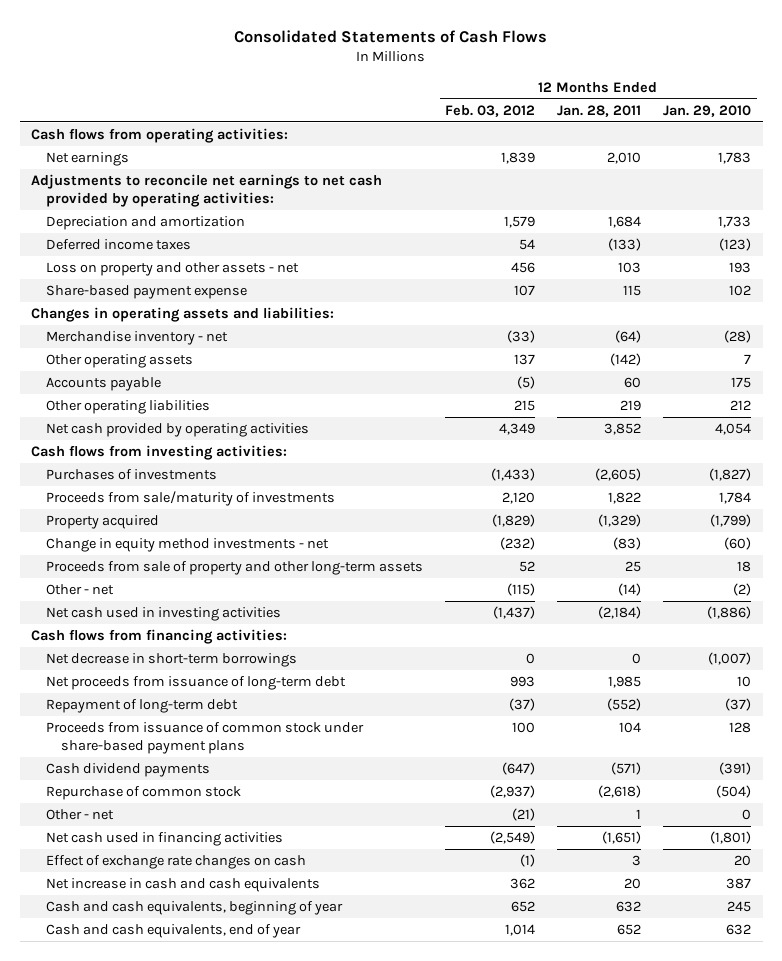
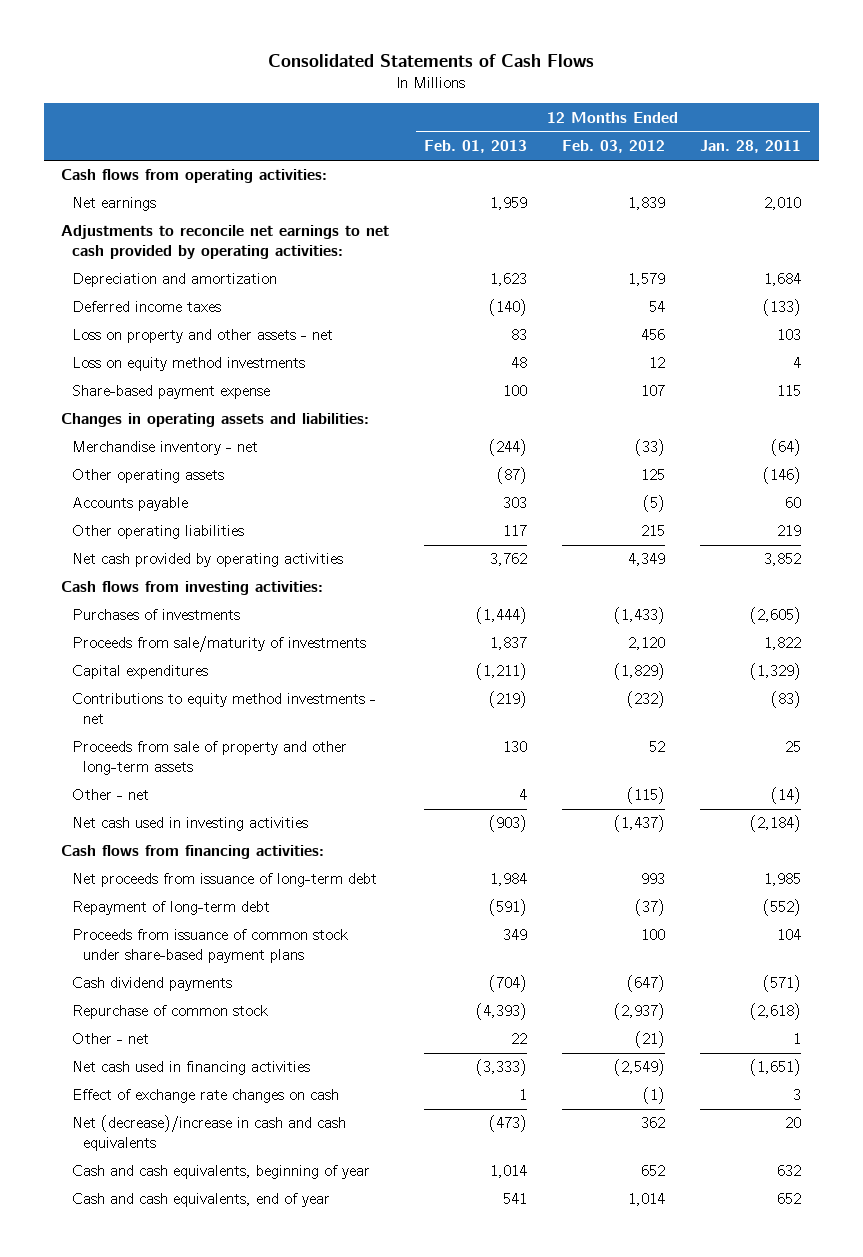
[663,104,752,117] Jan. 29, 2010 -> none
none -> [424,140,528,154] Feb. 01, 2013
none -> [72,357,306,372] Loss on equity method investments
[514,354,536,366] 137 -> [641,469,666,481] 125
[610,353,642,367] (142) -> [763,467,802,485] (146)
[45,515,159,530] Property acquired -> [72,665,209,680] Capital expenditures
[45,538,329,553] Change in equity method investments - net -> [72,693,377,724] Contributions to equity method investments - net
[45,653,297,668] Net decrease in short-term borrowings -> none
[45,878,320,893] Net increase in cash and cash equivalents -> [72,1115,347,1151] Net (decrease)/increase in cash and cash equivalents

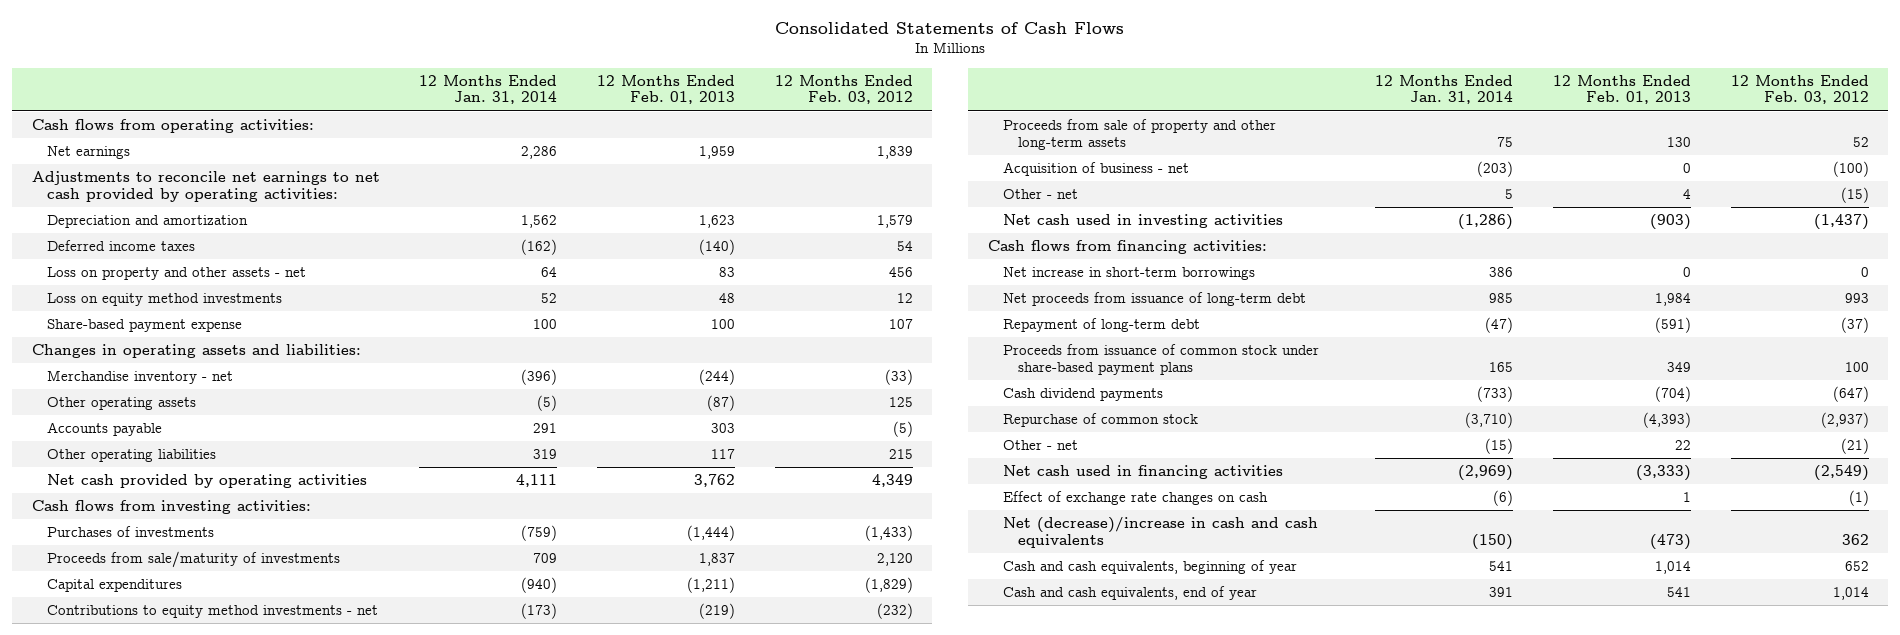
[700,140,802,154] Jan. 28, 2011 -> none
none -> [419,74,558,105] 12 Months Ended Jan. 31, 2014
none -> [1003,162,1190,177] Acquisition of business - net
[627,787,666,805] (115) -> [1840,187,1869,204] (15)
none -> [1003,267,1256,281] Net increase in short-term borrowings

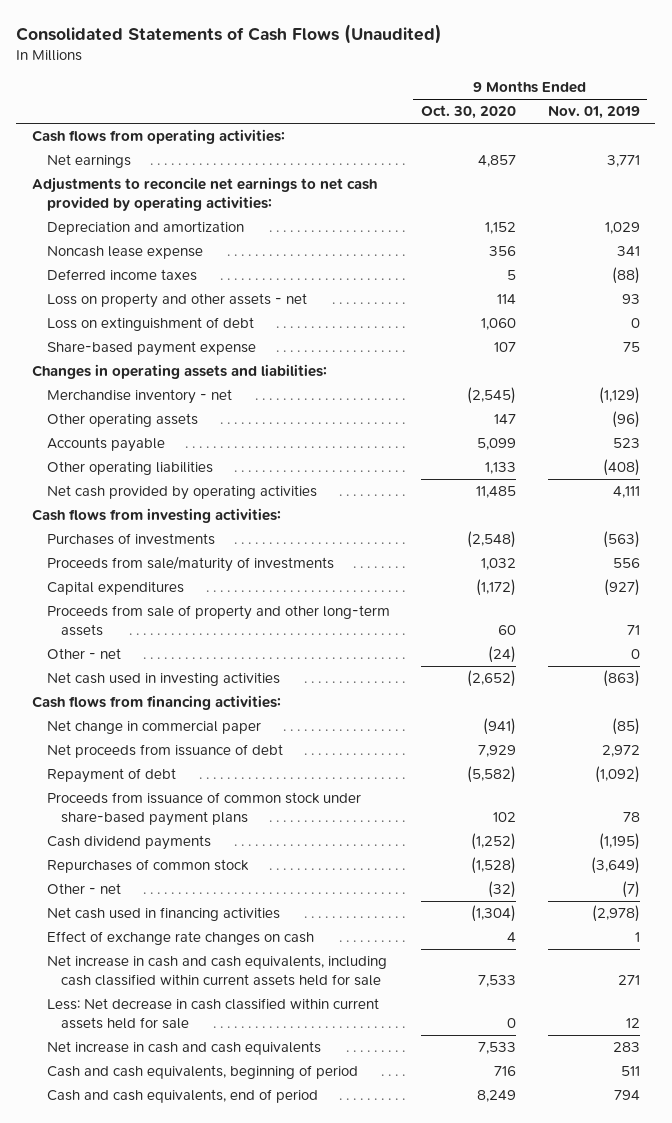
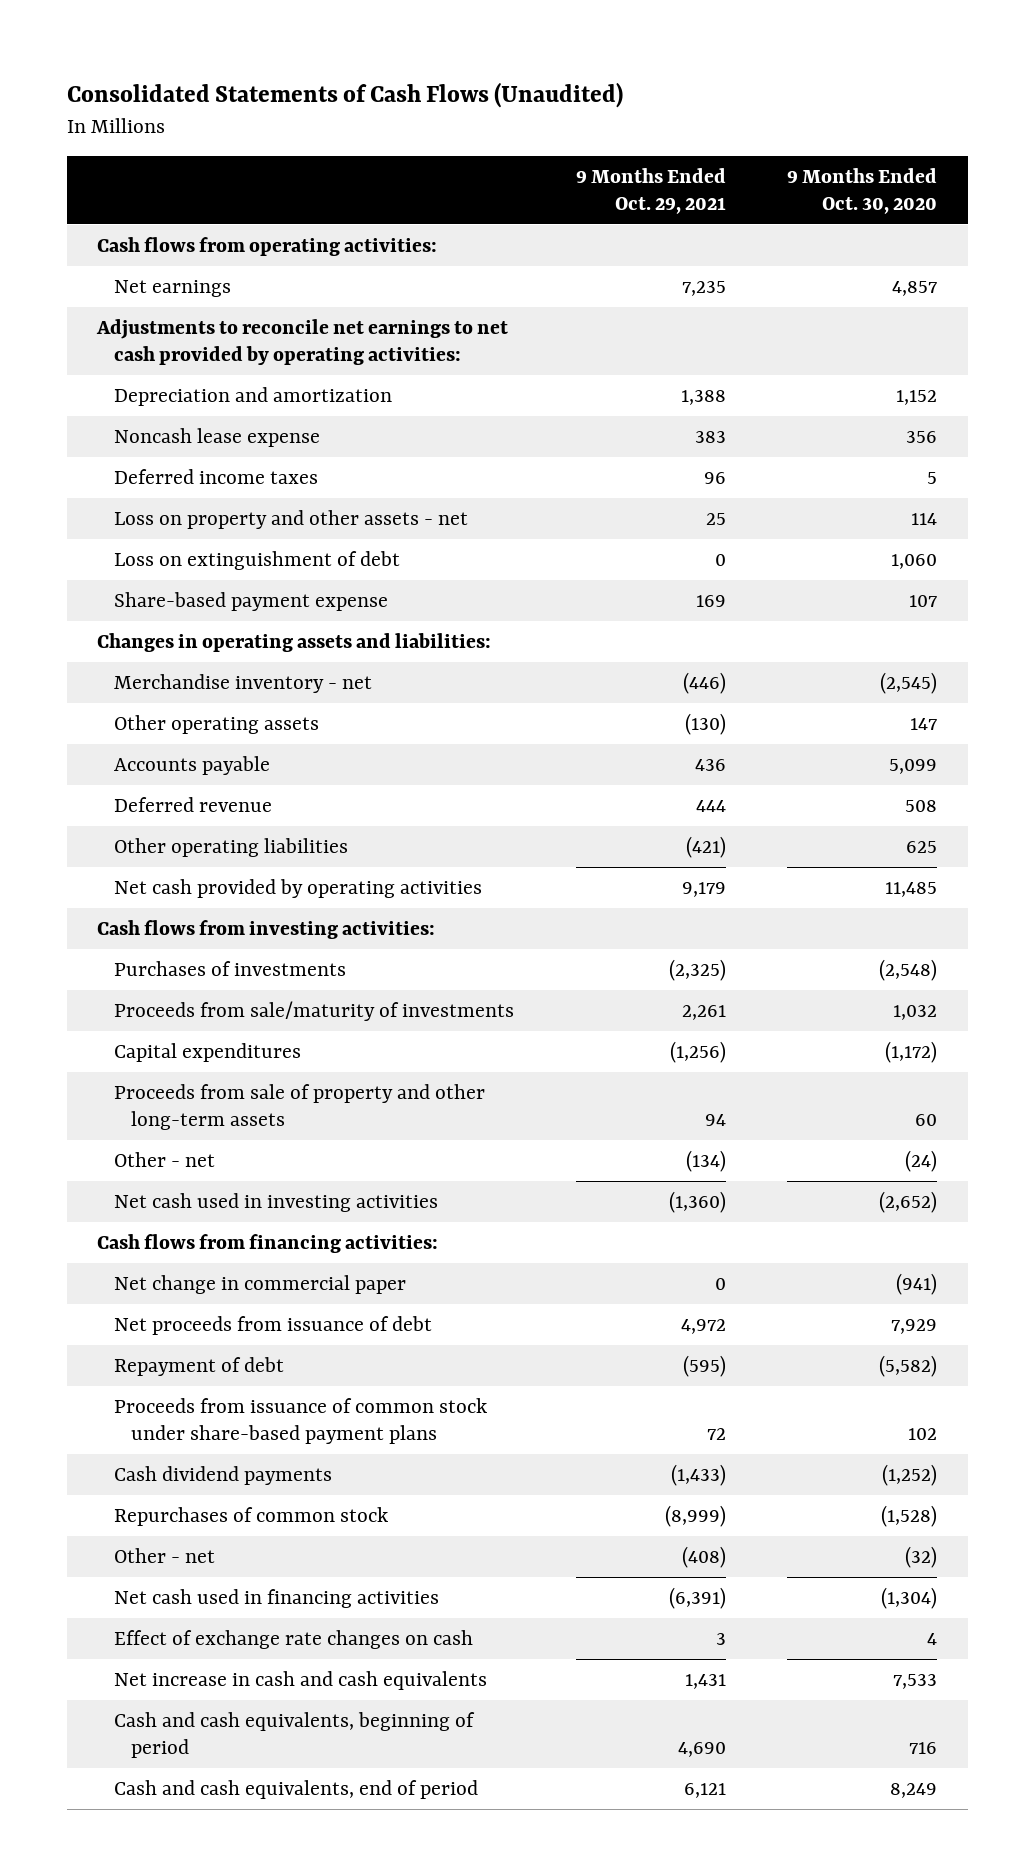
[547,106,640,120] Nov. 01, 2019 -> none
none -> [575,168,726,214] 9 Months Ended Oct. 29, 2021
none -> [114,797,273,813] Deferred revenue
[485,462,517,475] 1,133 -> [906,841,938,854] 625
[46,955,387,987] Net increase in cash and cash equivalents, including cash classified within current assets held for sale -> none
[46,998,379,1030] Less: Net decrease in cash classified within current assets held for sale -> none

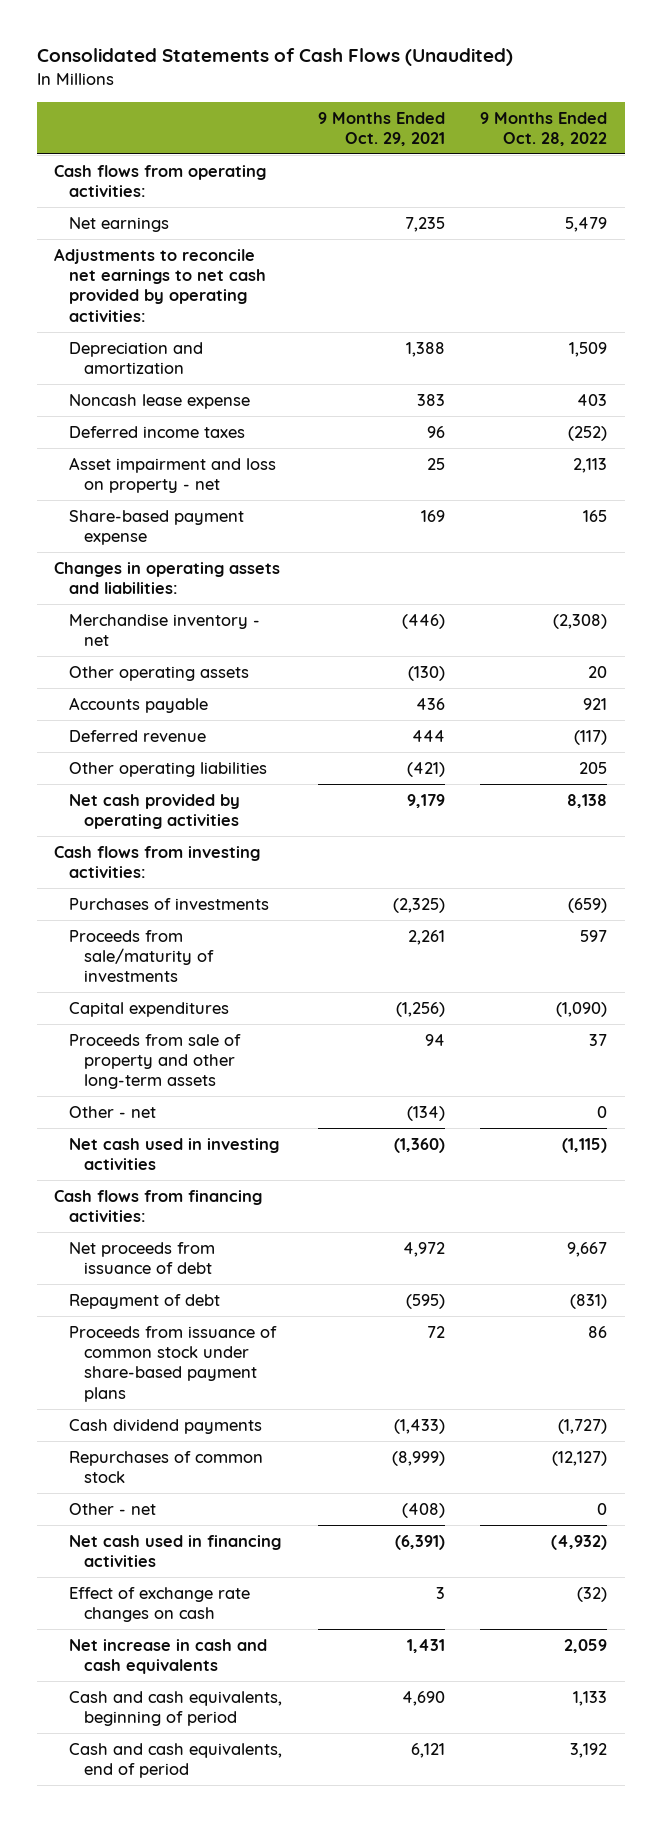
[787,168,938,214] 9 Months Ended Oct. 30, 2020 -> none
none -> [480,111,608,146] 9 Months Ended Oct. 28, 2022
[114,551,401,571] Loss on extinguishment of debt -> none
[114,510,469,530] Loss on property and other assets - net -> [69,456,277,494] Asset impairment and loss on property - net
[114,1275,407,1295] Net change in commercial paper -> none

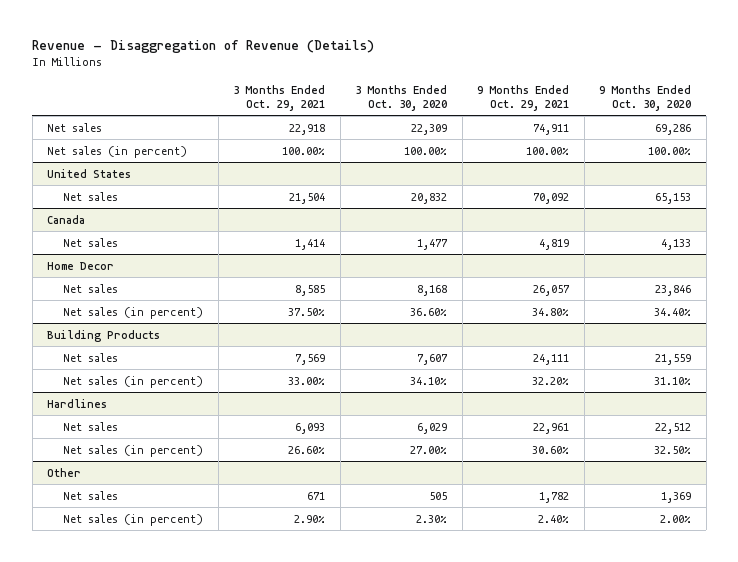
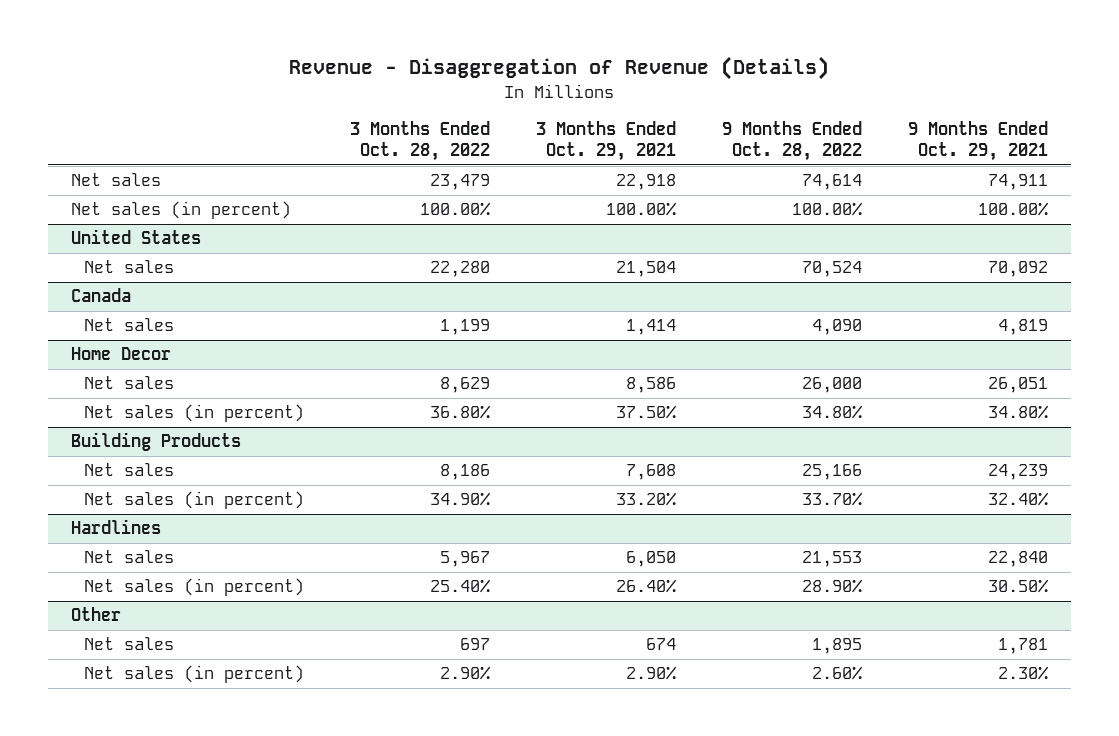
[355,84,448,111] 3 Months Ended Oct. 30, 2020 -> none
[599,84,692,111] 9 Months Ended Oct. 30, 2020 -> none
none -> [349,121,490,162] 3 Months Ended Oct. 28, 2022
none -> [721,121,862,162] 9 Months Ended Oct. 28, 2022
[295,284,326,296] 8,585 -> [625,377,676,394] 8,586
[533,284,571,296] 26,057 -> [987,377,1048,394] 26,051
[295,353,326,365] 7,569 -> [625,464,676,481] 7,608
[533,353,570,365] 24,111 -> [987,464,1048,481] 24,239
[288,376,326,385] 33.00% -> [615,492,677,507] 33.20%
[532,376,570,385] 32.20% -> [987,492,1049,507] 32.40%
[295,422,326,434] 6,093 -> [625,551,676,568] 6,050
[533,422,570,434] 22,961 -> [987,551,1048,568] 22,840
[288,445,326,454] 26.60% -> [615,579,677,594] 26.40%
[532,445,570,454] 30.60% -> [987,579,1049,594] 30.50%
[307,491,326,500] 671 -> [645,638,676,651] 674
[539,491,570,503] 1,782 -> [997,638,1048,655] 1,781
[538,514,570,523] 2.40% -> [997,666,1049,681] 2.30%

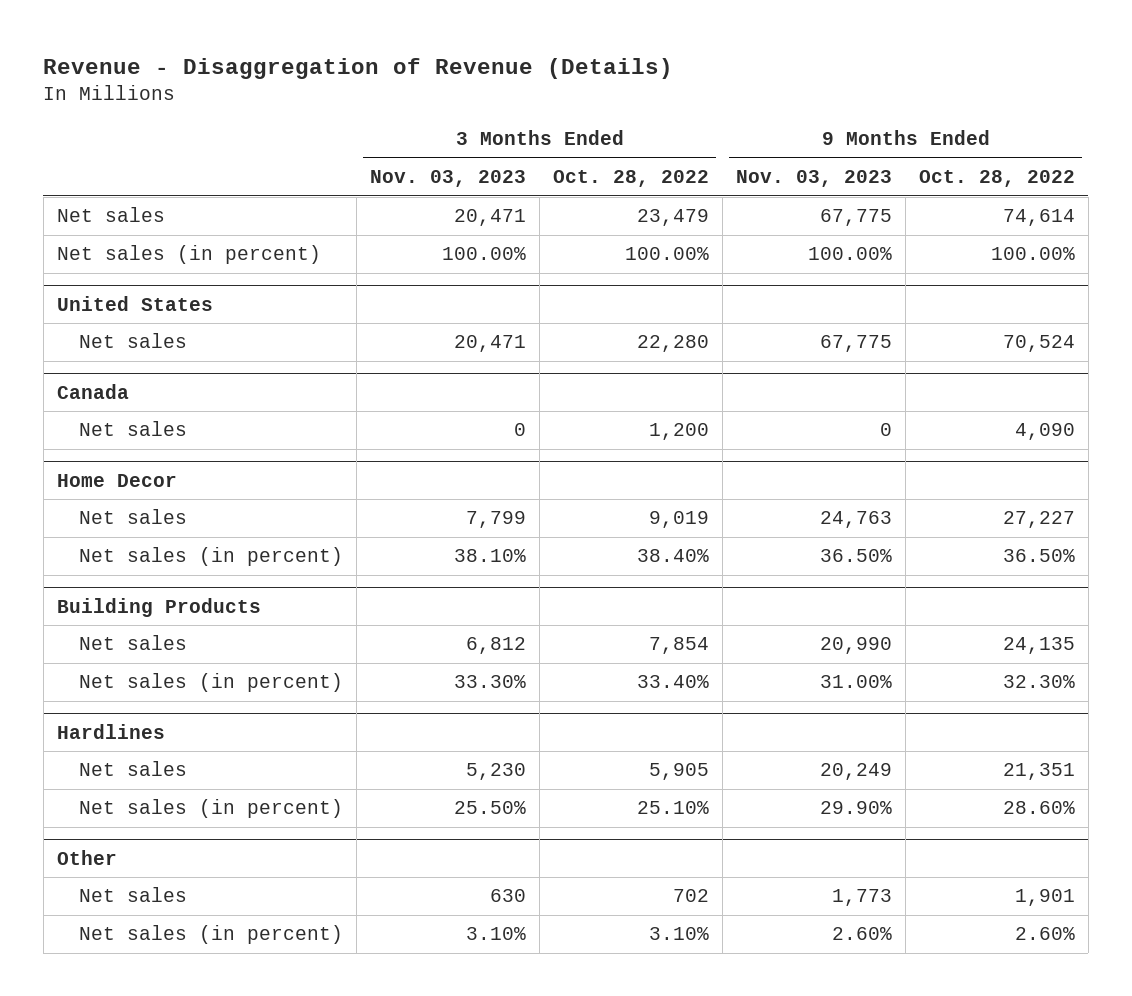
[535,121,676,162] 3 Months Ended Oct. 29, 2021 -> none
[907,121,1048,162] 9 Months Ended Oct. 29, 2021 -> none
none -> [370,169,527,187] Nov. 03, 2023
none -> [736,169,893,187] Nov. 03, 2023
[439,319,490,336] 1,199 -> [649,423,710,441] 1,200
[439,377,490,394] 8,629 -> [649,511,710,529] 9,019
[801,377,862,394] 26,000 -> [1002,511,1075,529] 27,227
[429,405,491,420] 36.80% -> [637,549,710,563] 38.40%
[801,405,863,420] 34.80% -> [1002,549,1075,563] 36.50%
[439,464,490,481] 8,186 -> [649,637,710,655] 7,854
[801,464,862,481] 25,166 -> [1002,637,1075,655] 24,135
[429,492,491,507] 34.90% -> [637,675,710,689] 33.40%
[801,492,863,507] 33.70% -> [1002,675,1075,689] 32.30%
[439,551,490,568] 5,967 -> [649,763,710,781] 5,905
[801,551,862,568] 21,553 -> [1002,763,1075,781] 21,351
[429,579,491,594] 25.40% -> [637,801,710,815] 25.10%
[801,579,863,594] 28.90% -> [1002,801,1075,815] 28.60%
[459,638,490,651] 697 -> [673,889,710,903] 702
[811,638,862,655] 1,895 -> [1014,889,1075,907] 1,901
[439,666,491,681] 2.90% -> [649,927,710,941] 3.10%

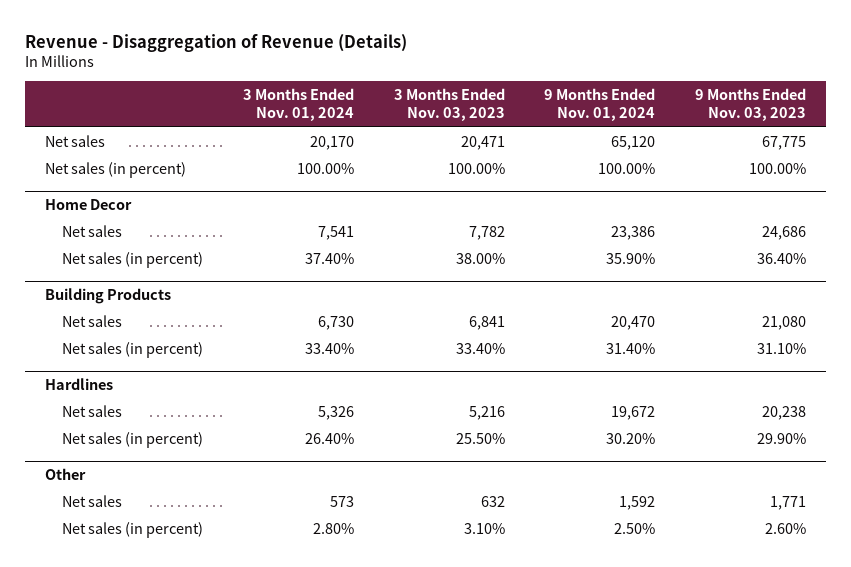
[553,169,710,187] Oct. 28, 2022 -> none
[918,169,1075,187] Oct. 28, 2022 -> none
none -> [242,88,354,122] 3 Months Ended Nov. 01, 2024
none -> [544,88,656,122] 9 Months Ended Nov. 01, 2024
[56,295,213,311] United States -> none
[79,333,188,349] Net sales -> none
[56,383,129,399] Canada -> none
[79,421,188,437] Net sales -> none
[466,511,527,529] 7,799 -> [468,225,505,240] 7,782
[820,511,893,529] 24,763 -> [761,225,806,240] 24,686
[454,549,527,563] 38.10% -> [455,252,505,264] 38.00%
[820,549,893,563] 36.50% -> [756,252,806,264] 36.40%
[466,637,527,655] 6,812 -> [468,315,505,330] 6,841
[820,637,893,655] 20,990 -> [761,315,806,330] 21,080
[454,675,527,689] 33.30% -> [455,342,505,354] 33.40%
[820,675,893,689] 31.00% -> [756,342,806,354] 31.10%
[466,763,527,781] 5,230 -> [468,405,505,420] 5,216
[820,763,893,781] 20,249 -> [761,405,806,420] 20,238
[490,889,527,903] 630 -> [480,495,505,507] 632
[832,889,893,907] 1,773 -> [769,495,806,510] 1,771

